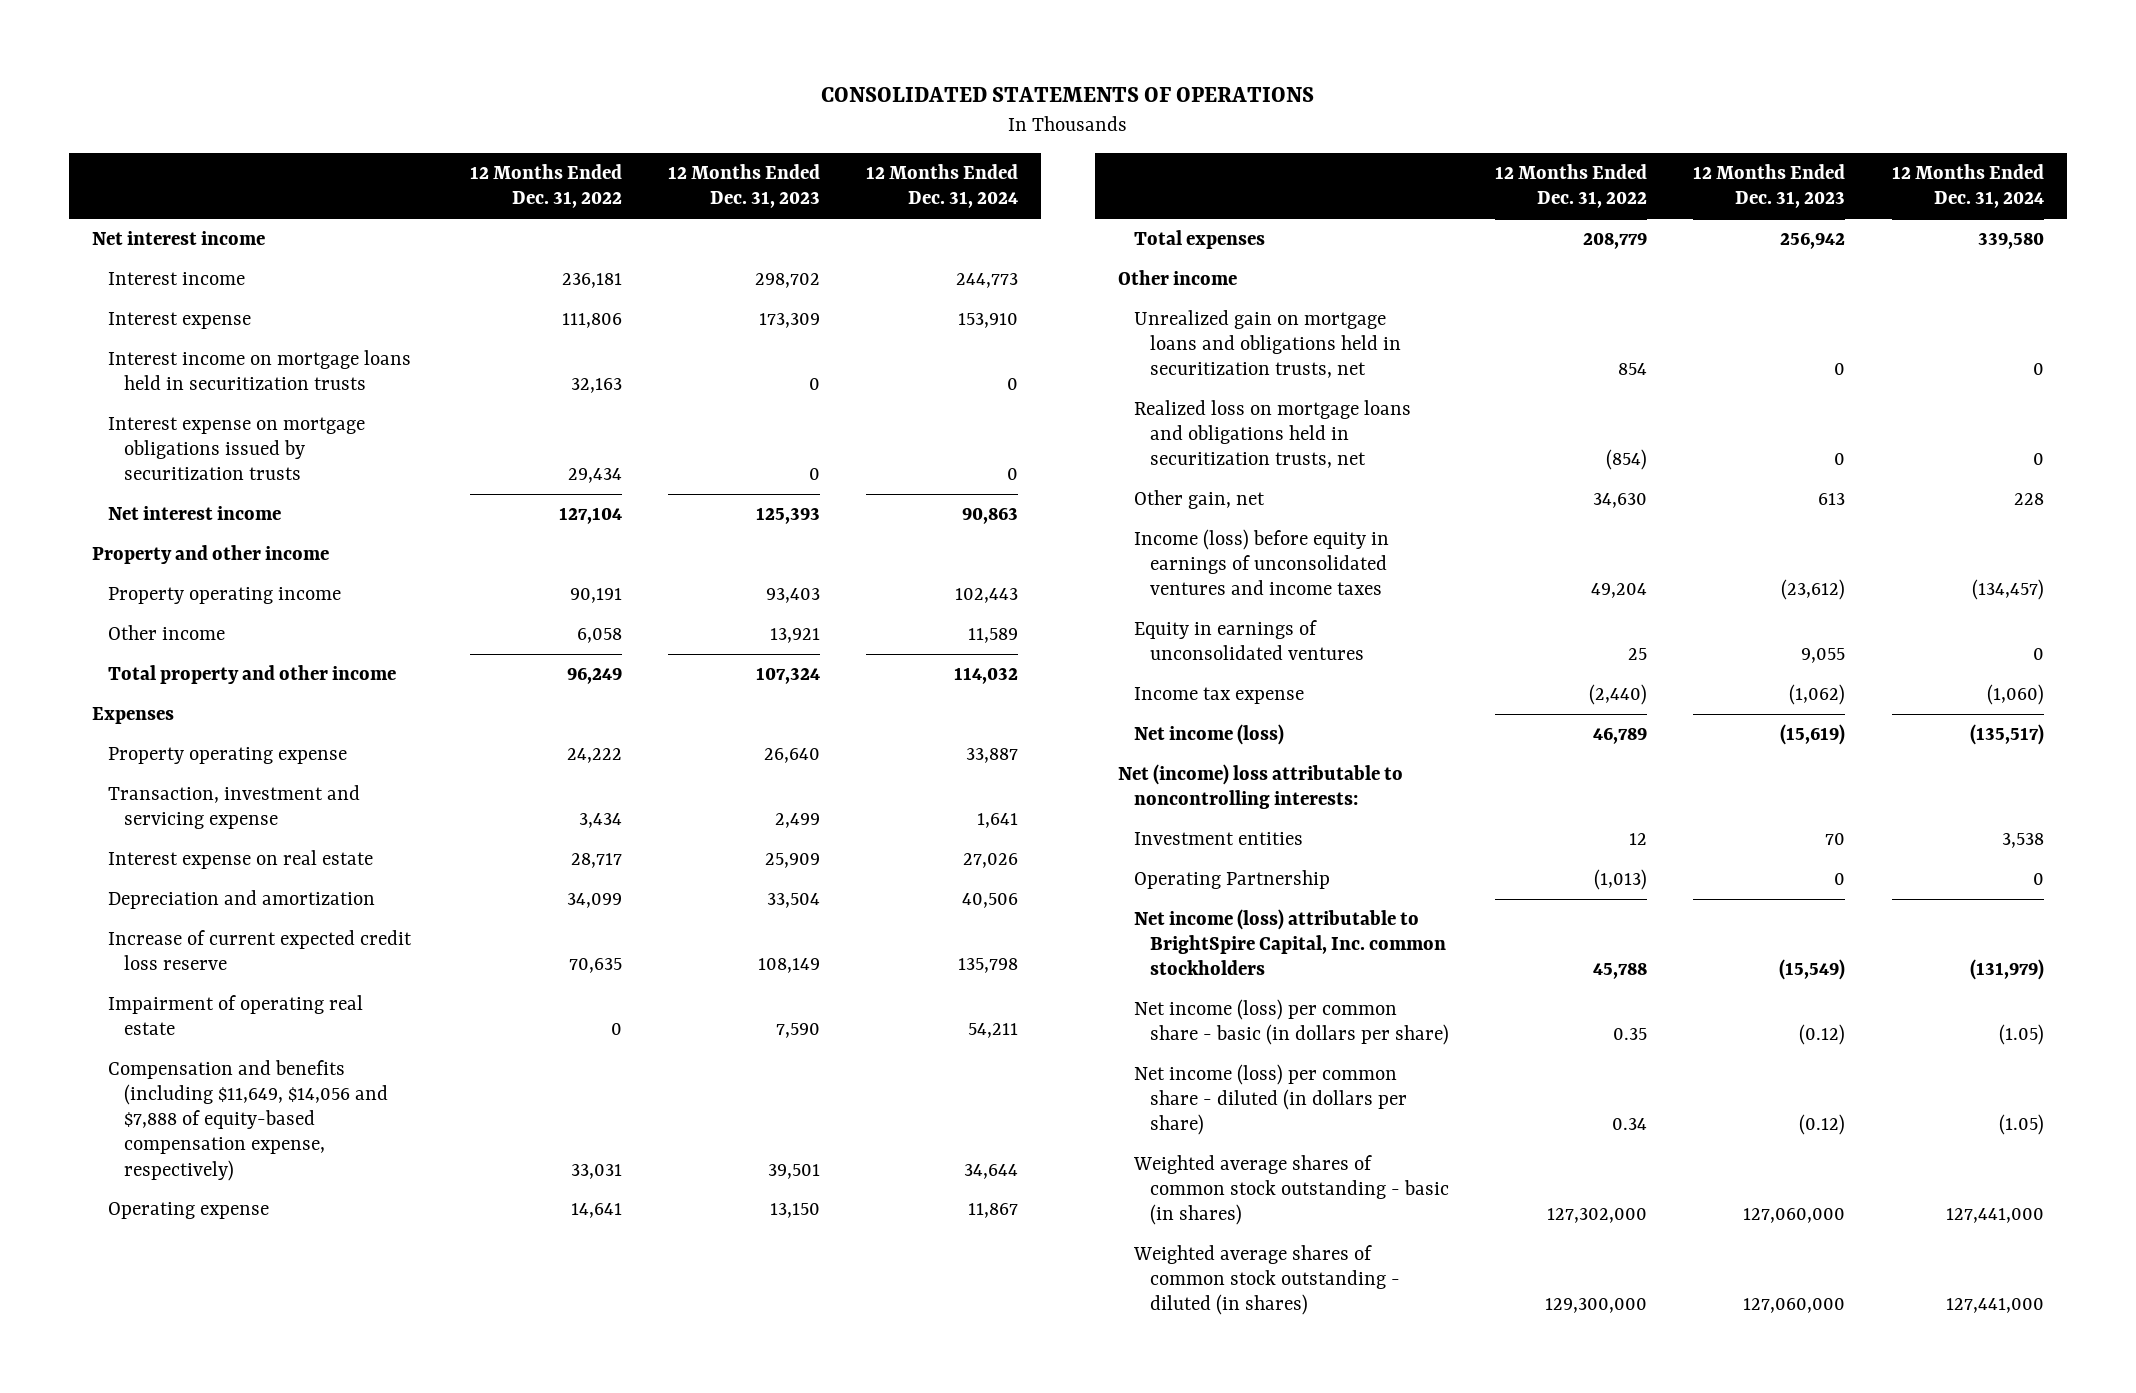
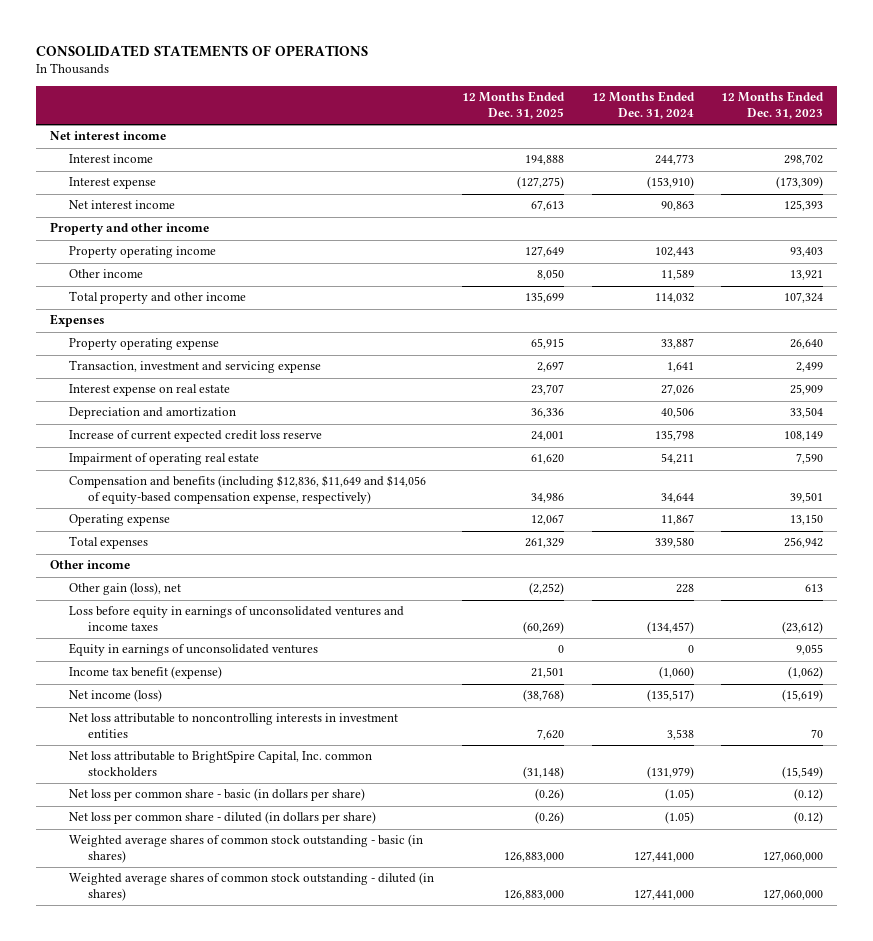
[469,164,622,209] 12 Months Ended Dec. 31, 2022 -> none
none -> [461,91,565,120] 12 Months Ended Dec. 31, 2025
[108,350,412,391] Interest income on mortgage loans held in securitization trusts -> none
[108,417,366,481] Interest expense on mortgage obligations issued by securitization trusts -> none
[758,313,820,329] 173,309 -> [776,176,824,190] (173,309)
[958,313,1019,329] 153,910 -> [646,176,694,190] (153,910)
[108,1060,389,1181] Compensation and benefits (including $11,649, $14,056 and $7,888 of equity-based compensation expense, respectively) -> [69,475,427,505] Compensation and benefits (including $12,836, $11,649 and $14,056 of equity-based compensation expense, respectively)
[1133,310,1401,379] Unrealized gain on mortgage loans and obligations held in securitization trusts, net -> none
[1133,400,1411,469] Realized loss on mortgage loans and obligations held in securitization trusts, net -> none
[1133,490,1265,510] Other gain, net -> [69,582,182,596] Other gain (loss), net
[1133,529,1389,596] Income (loss) before equity in earnings of unconsolidated ventures and income taxes -> [69,606,405,632] Loss before equity in earnings of unconsolidated ventures and income taxes
[1133,687,1304,705] Income tax expense -> [69,666,223,680] Income tax benefit (expense)
[1117,764,1403,810] Net (income) loss attributable to noncontrolling interests: -> none
[1133,870,1330,890] Operating Partnership -> none
[1133,832,1303,846] Investment entities -> [69,713,399,739] Net loss attributable to noncontrolling interests in investment entities
[1133,909,1446,976] Net income (loss) attributable to BrightSpire Capital, Inc. common stockholders -> [69,751,373,778] Net loss attributable to BrightSpire Capital, Inc. common stockholders
[1133,999,1449,1046] Net income (loss) per common share - basic (in dollars per share) -> [69,788,366,802] Net loss per common share - basic (in dollars per share)
[1133,1064,1407,1136] Net income (loss) per common share - diluted (in dollars per share) -> [69,811,377,825] Net loss per common share - diluted (in dollars per share)

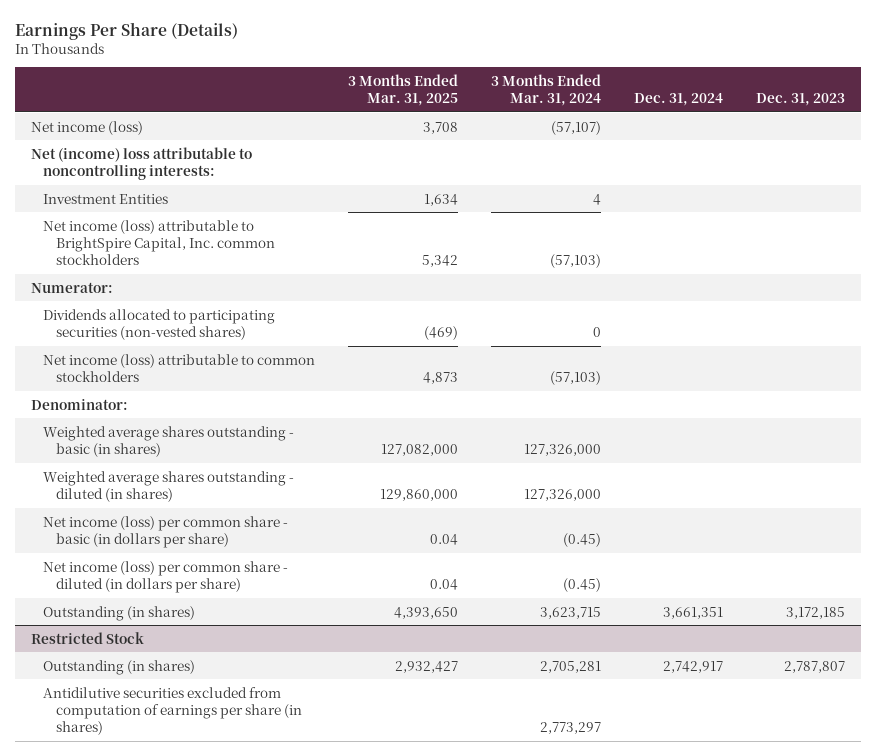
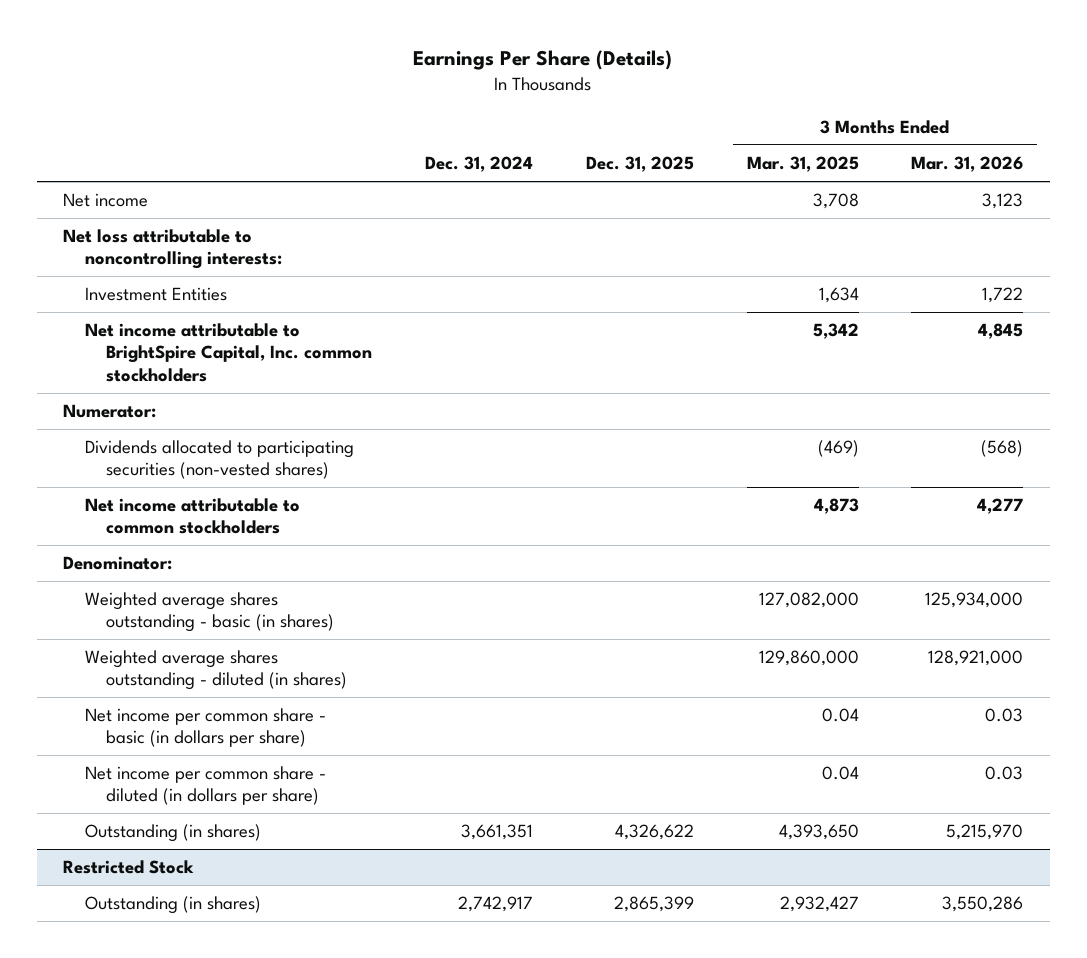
[491,73,602,106] 3 Months Ended Mar. 31, 2024 -> none
[755,92,845,106] Dec. 31, 2023 -> none
none -> [585,156,694,173] Dec. 31, 2025
none -> [911,156,1024,173] Mar. 31, 2026
[31,120,144,135] Net income (loss) -> [63,193,149,208] Net income
[31,146,253,180] Net (income) loss attributable to noncontrolling interests: -> [63,229,282,270] Net loss attributable to noncontrolling interests:
[43,219,275,265] Net income (loss) attributable to BrightSpire Capital, Inc. common stockholders -> [84,323,373,382] Net income attributable to BrightSpire Capital, Inc. common stockholders
[43,353,316,382] Net income (loss) attributable to common stockholders -> [84,498,300,535] Net income attributable to common stockholders
[43,515,289,548] Net income (loss) per common share - basic (in dollars per share) -> [84,708,326,748] Net income per common share - basic (in dollars per share)
[43,560,289,593] Net income (loss) per common share - diluted (in dollars per share) -> [84,766,326,806] Net income per common share - diluted (in dollars per share)
[43,686,302,735] Antidilutive securities excluded from computation of earnings per share (in shares) -> none

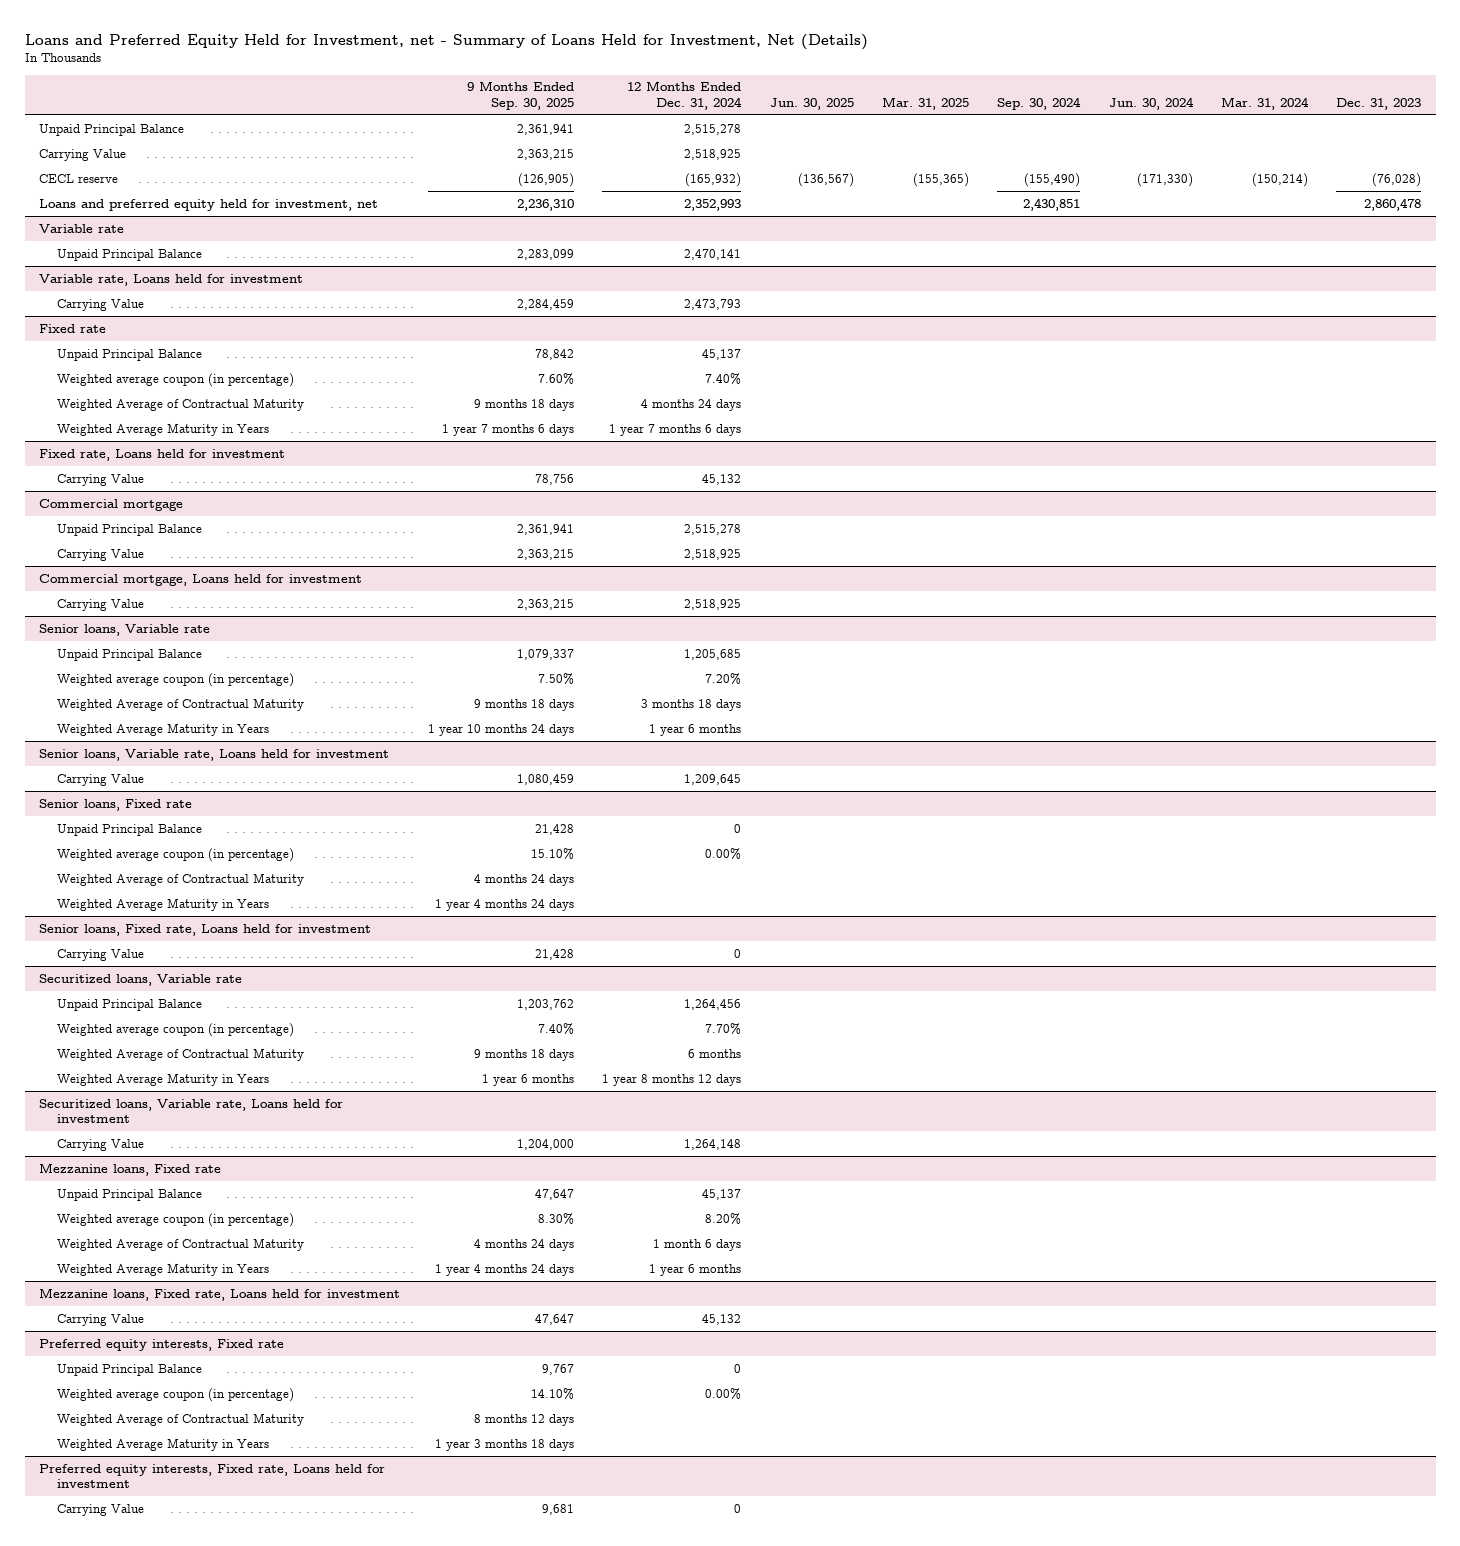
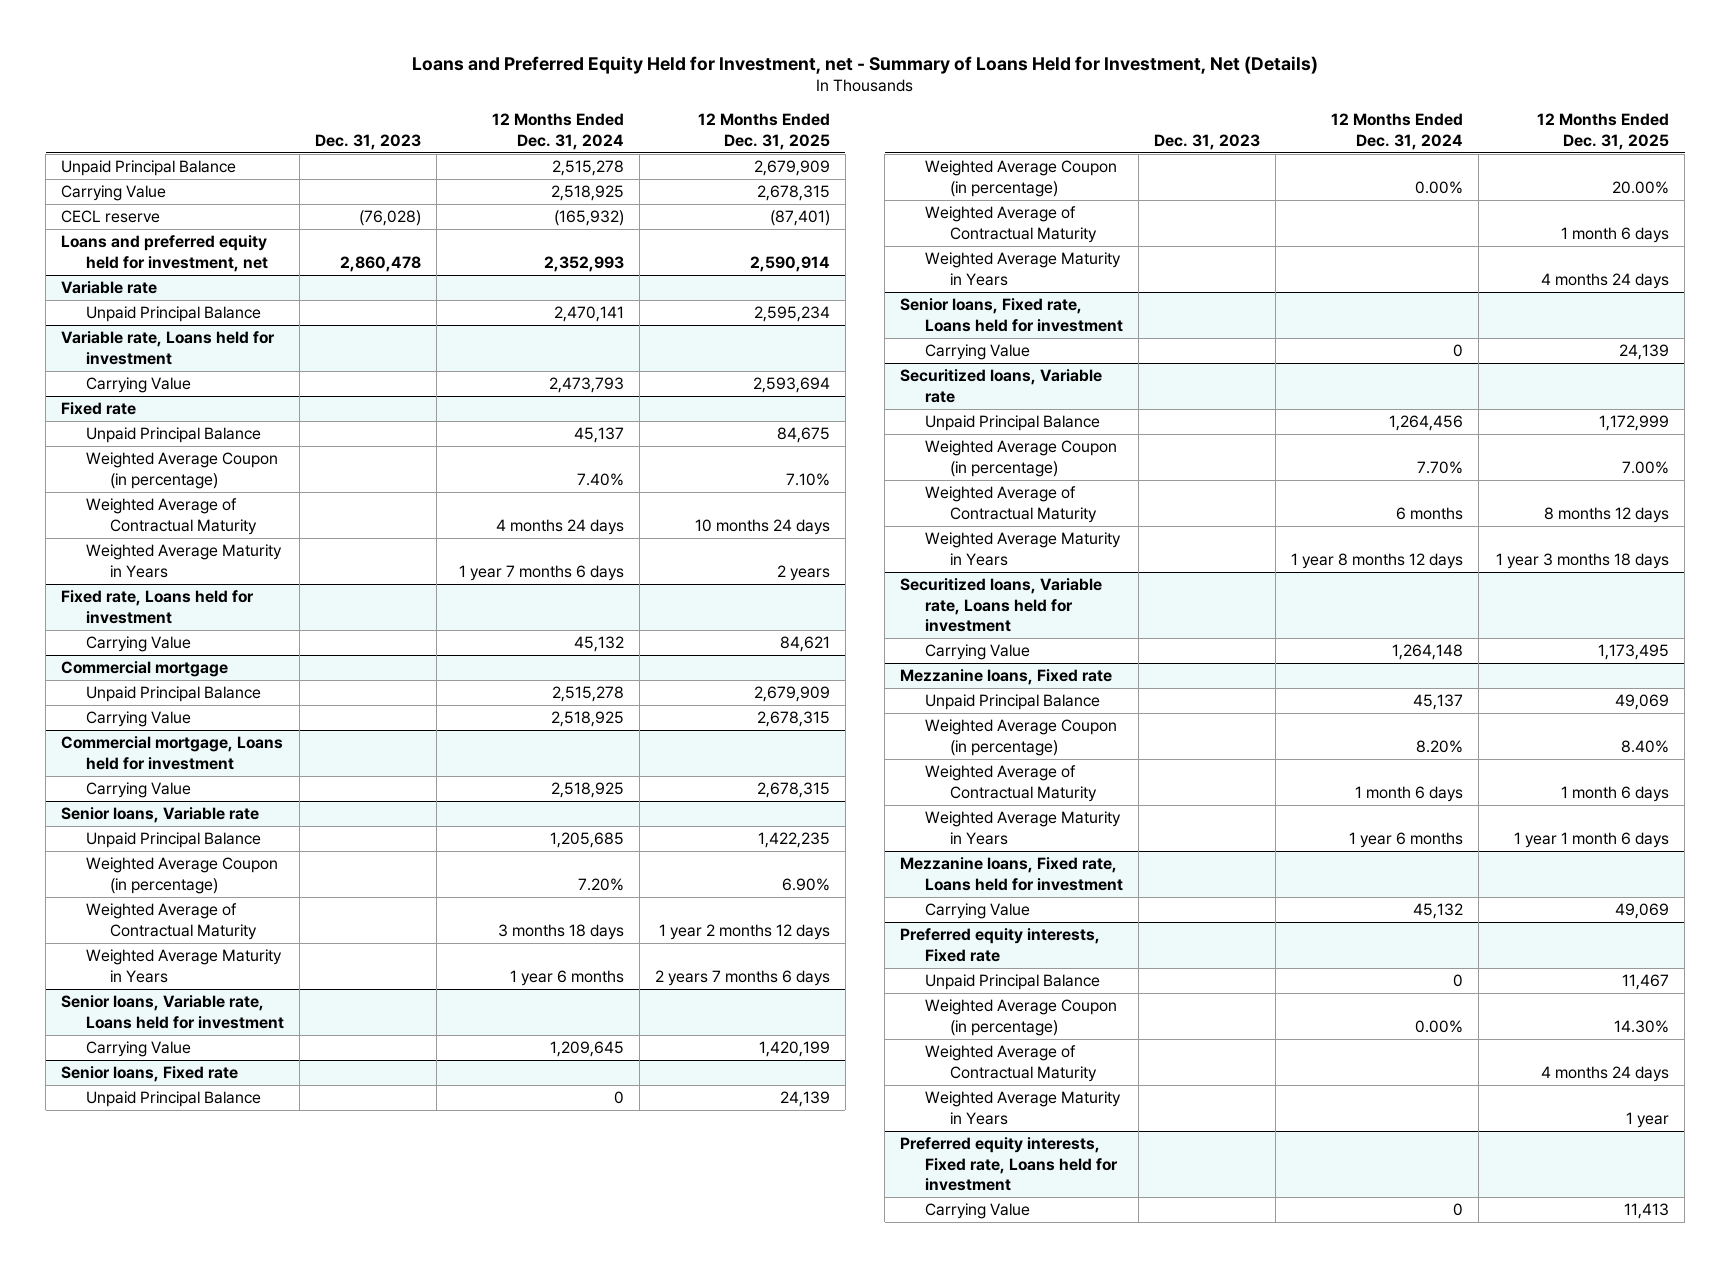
[467,81,575,110] 9 Months Ended Sep. 30, 2025 -> none
[769,97,854,110] Jun. 30, 2025 -> none
[882,96,970,110] Mar. 31, 2025 -> none
[997,96,1082,110] Sep. 30, 2024 -> none
[1108,96,1194,110] Jun. 30, 2024 -> none
[1221,96,1310,110] Mar. 31, 2024 -> none
none -> [697,113,830,150] 12 Months Ended Dec. 31, 2025
[57,372,295,387] Weighted average coupon (in percentage) -> [85,452,278,489] Weighted Average Coupon (in percentage)
[57,672,295,687] Weighted average coupon (in percentage) -> [85,857,278,894] Weighted Average Coupon (in percentage)
[57,847,295,862] Weighted average coupon (in percentage) -> [924,160,1117,197] Weighted Average Coupon (in percentage)
[57,1022,295,1037] Weighted average coupon (in percentage) -> [924,440,1117,477] Weighted Average Coupon (in percentage)
[57,1212,295,1227] Weighted average coupon (in percentage) -> [924,719,1117,756] Weighted Average Coupon (in percentage)
[57,1387,295,1402] Weighted average coupon (in percentage) -> [924,999,1117,1036] Weighted Average Coupon (in percentage)

